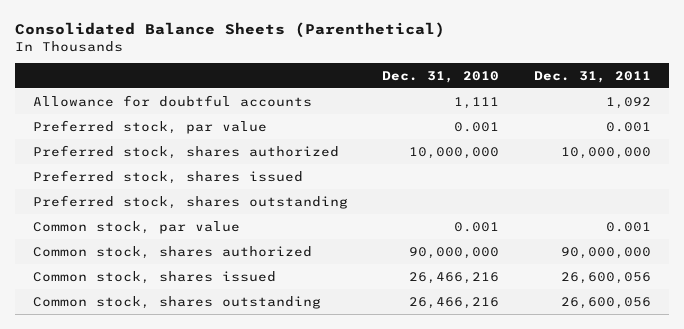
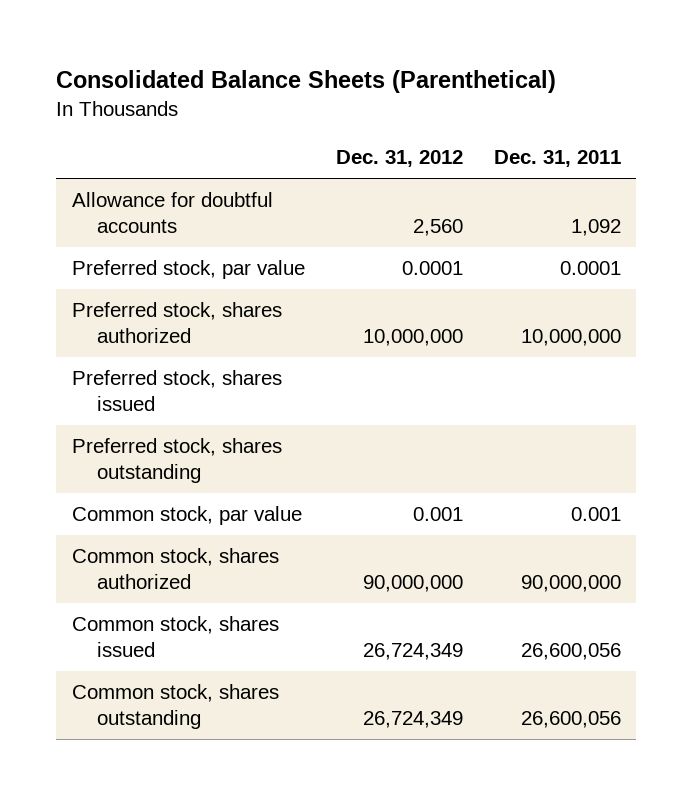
[382,70,500,83] Dec. 31, 2010 -> none
none -> [335,150,463,168] Dec. 31, 2012
[606,121,652,132] 0.001 -> [559,261,621,276] 0.0001

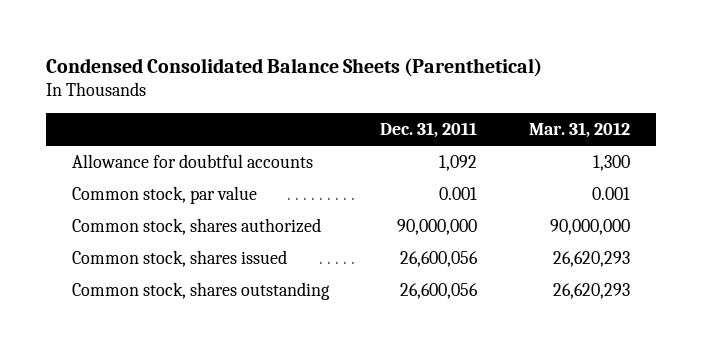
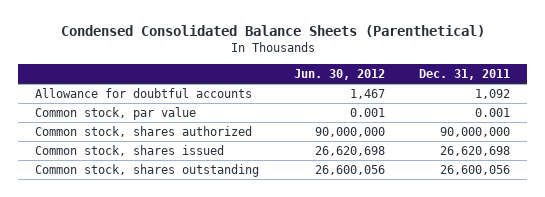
[528,122,630,139] Mar. 31, 2012 -> none
none -> [293,69,385,81] Jun. 30, 2012
[400,250,479,267] 26,600,056 -> [440,145,511,156] 26,620,698

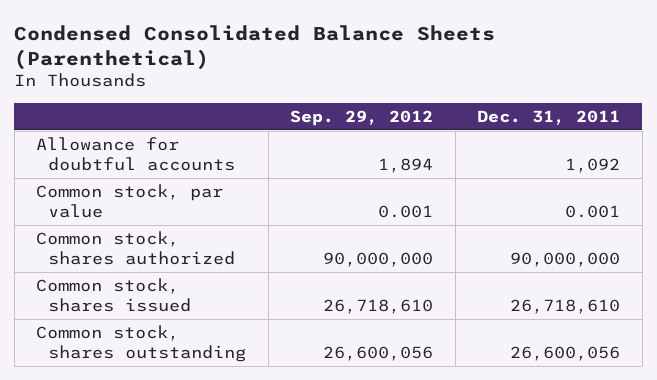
[293,69,385,81] Jun. 30, 2012 -> none
none -> [290,109,434,126] Sep. 29, 2012
[440,145,511,156] 26,620,698 -> [510,298,621,314] 26,718,610

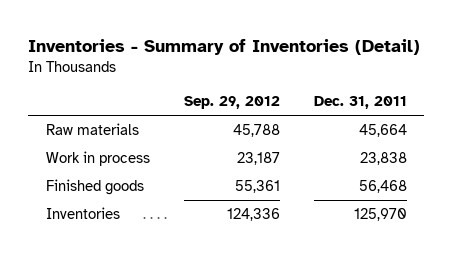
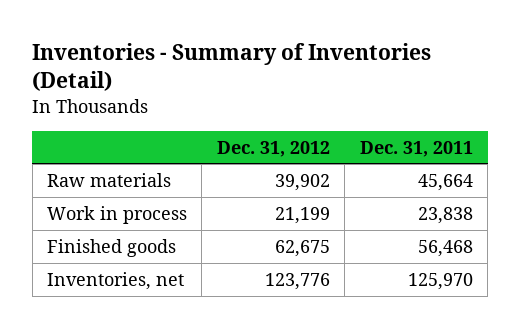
[183,96,280,110] Sep. 29, 2012 -> none
none -> [216,140,330,157] Dec. 31, 2012
[45,206,120,219] Inventories -> [46,271,184,290] Inventories, net

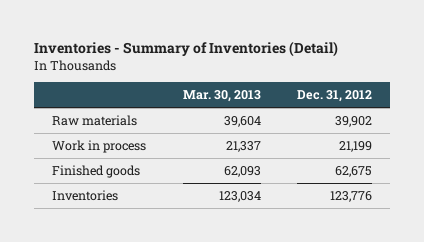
[359,140,473,157] Dec. 31, 2011 -> none
none -> [182,90,261,103] Mar. 30, 2013
[46,271,184,290] Inventories, net -> [52,189,119,201] Inventories

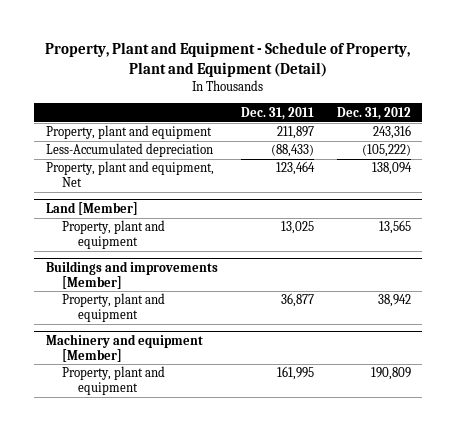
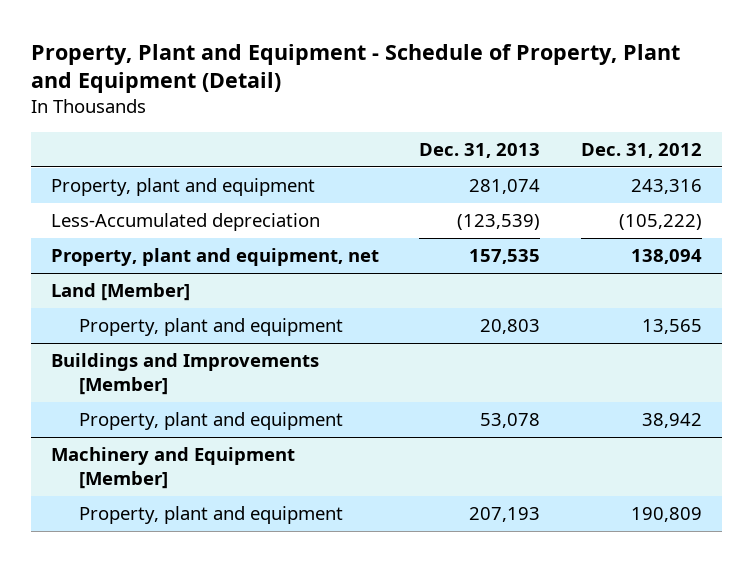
[240,106,314,120] Dec. 31, 2011 -> none
none -> [419,143,541,159] Dec. 31, 2013
[45,161,214,188] Property, plant and equipment, Net -> [51,248,380,267] Property, plant and equipment, net
[45,260,218,289] Buildings and improvements [Member] -> [51,353,320,396] Buildings and Improvements [Member]
[45,333,203,362] Machinery and equipment [Member] -> [51,447,296,490] Machinery and Equipment [Member]

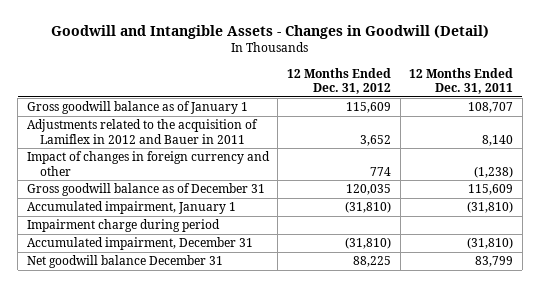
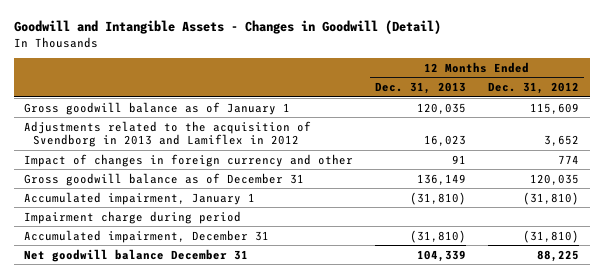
[409,67,514,95] 12 Months Ended Dec. 31, 2011 -> none
none -> [375,82,467,95] Dec. 31, 2013
[26,119,258,144] Adjustments related to the acquisition of Lamiflex in 2012 and Bauer in 2011 -> [24,120,312,148] Adjustments related to the acquisition of Svendborg in 2013 and Lamiflex in 2012

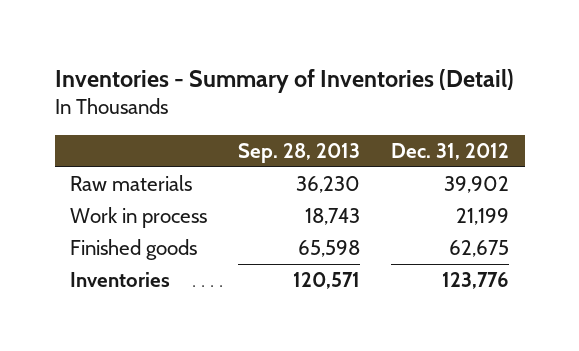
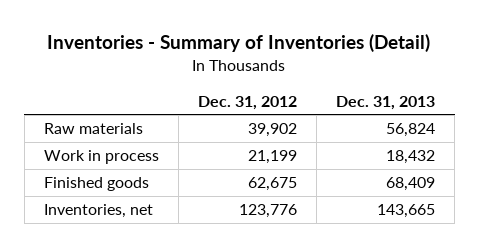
[238,143,361,164] Sep. 28, 2013 -> none
none -> [336,95,436,110] Dec. 31, 2013
[70,272,171,288] Inventories -> [43,204,153,219] Inventories, net

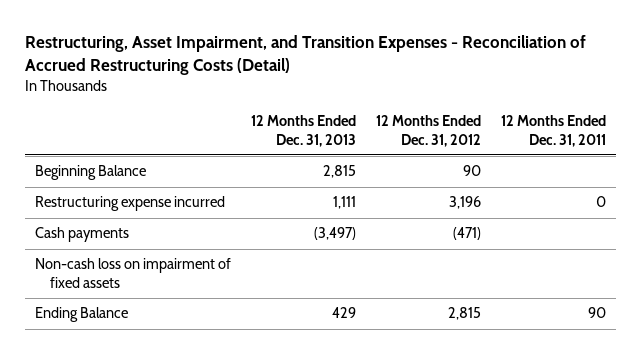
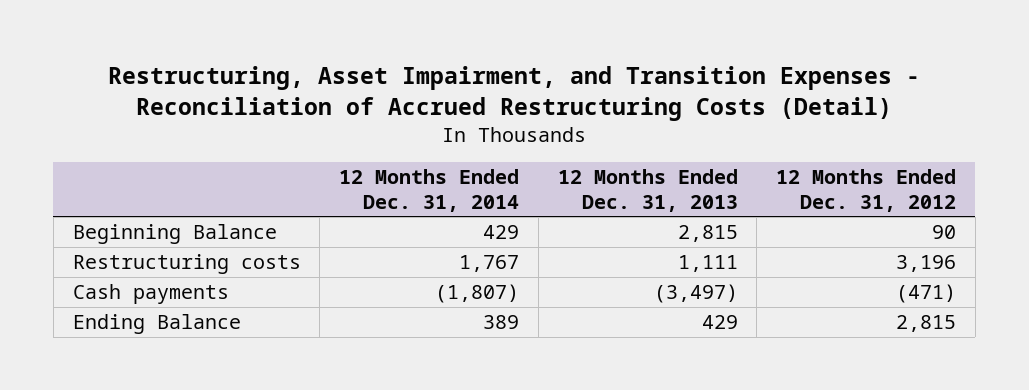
[501,114,607,147] 12 Months Ended Dec. 31, 2011 -> none
none -> [339,169,520,212] 12 Months Ended Dec. 31, 2014
[34,196,225,212] Restructuring expense incurred -> [72,253,301,274] Restructuring costs
[34,258,231,289] Non-cash loss on impairment of fixed assets -> none

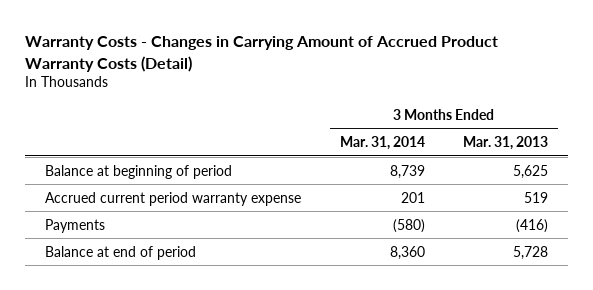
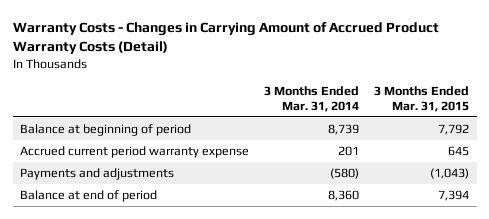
[463,136,549,151] Mar. 31, 2013 -> none
none -> [374,86,470,112] 3 Months Ended Mar. 31, 2015
[44,218,105,233] Payments -> [20,168,175,181] Payments and adjustments

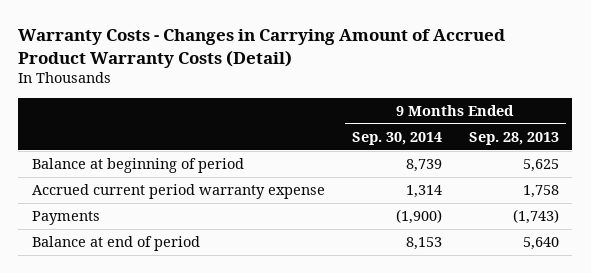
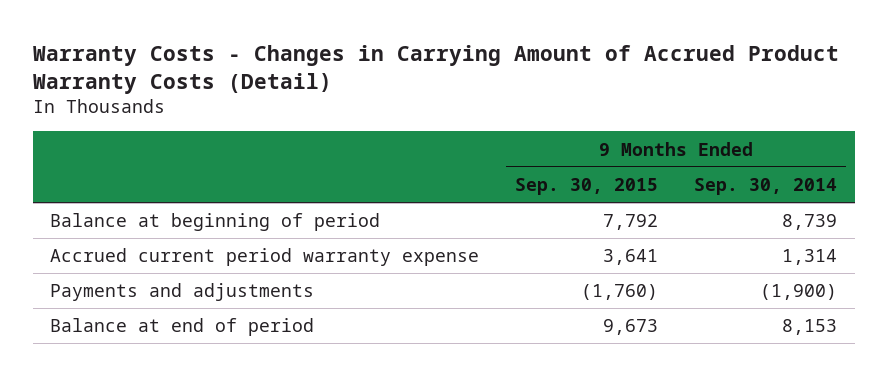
[468,132,559,146] Sep. 28, 2013 -> none
none -> [515,178,659,196] Sep. 30, 2015
[31,211,100,226] Payments -> [50,283,315,302] Payments and adjustments

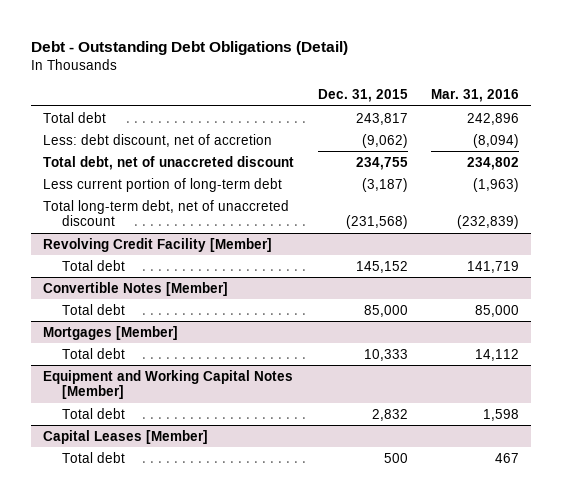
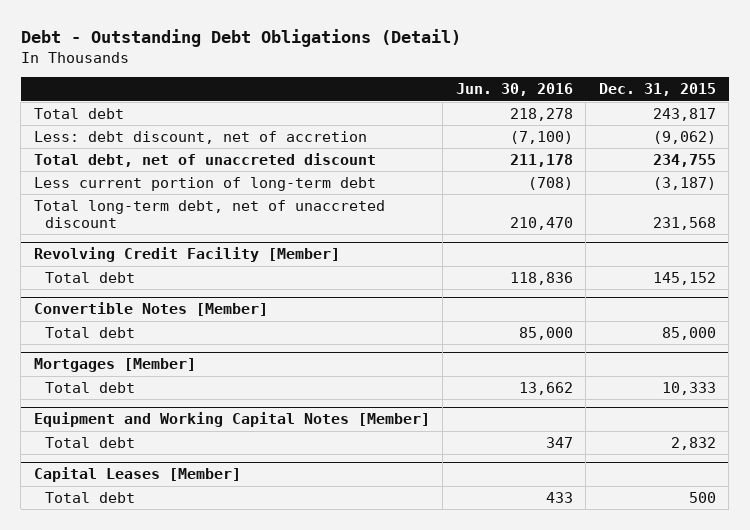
[431,89,520,103] Mar. 31, 2016 -> none
none -> [455,83,573,97] Jun. 30, 2016
[345,215,408,230] (231,568) -> [652,216,716,230] 231,568

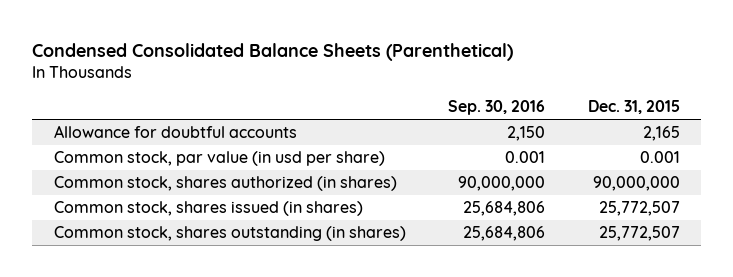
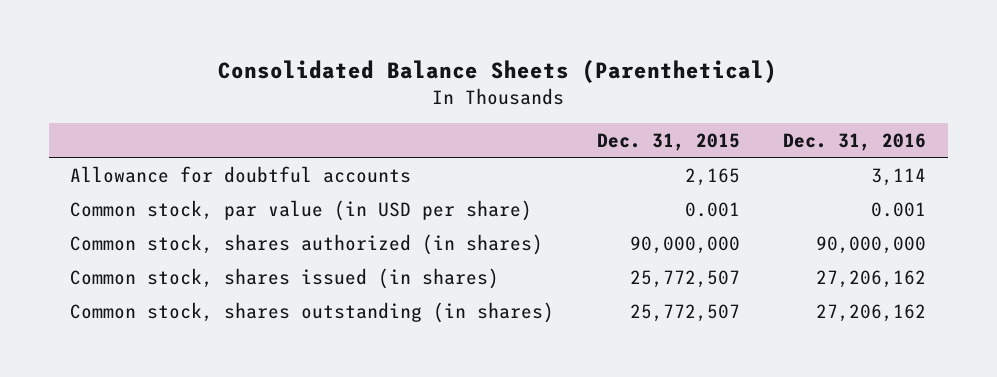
[32,42,514,61] Condensed Consolidated Balance Sheets (Parenthetical) -> [218,60,778,84] Consolidated Balance Sheets (Parenthetical)
[448,100,546,116] Sep. 30, 2016 -> none
none -> [783,132,927,151] Dec. 31, 2016
[53,151,385,167] Common stock, par value (in usd per share) -> [70,199,533,221] Common stock, par value (in USD per share)

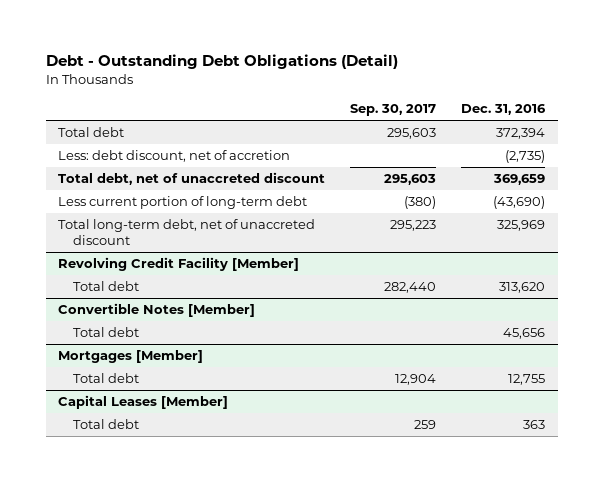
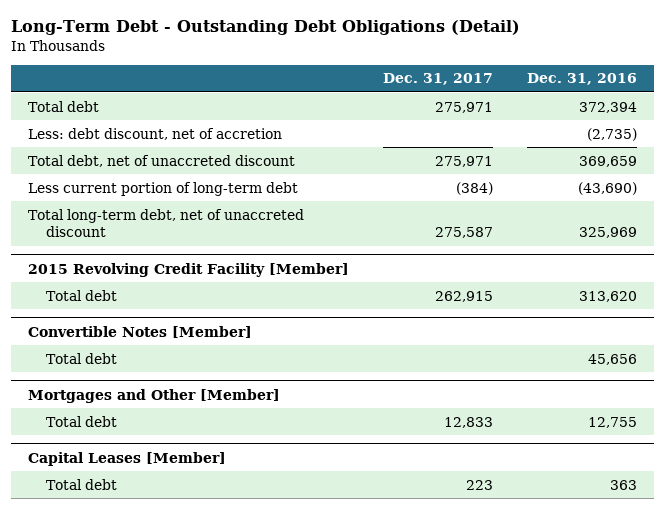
[45,54,398,70] Debt - Outstanding Debt Obligations (Detail) -> [11,20,521,36] Long-Term Debt - Outstanding Debt Obligations (Detail)
[350,104,437,117] Sep. 30, 2017 -> none
none -> [383,73,494,86] Dec. 31, 2017
[58,257,300,272] Revolving Credit Facility [Member] -> [28,262,350,277] 2015 Revolving Credit Facility [Member]
[58,350,204,364] Mortgages [Member] -> [28,388,281,403] Mortgages and Other [Member]

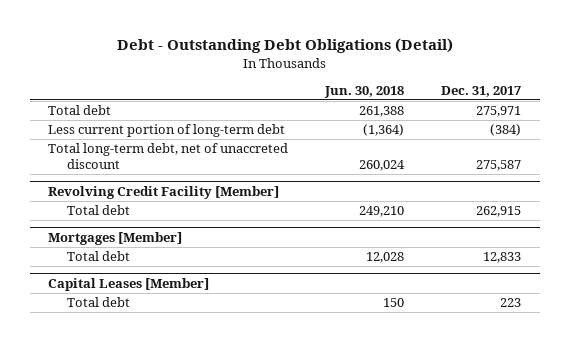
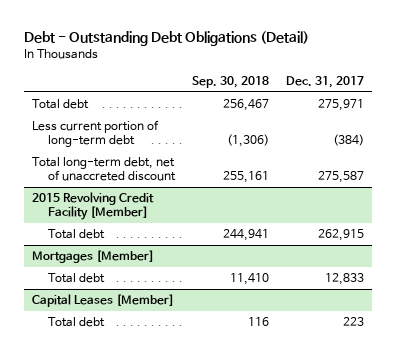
[324,85,405,98] Jun. 30, 2018 -> none
none -> [191,75,269,88] Sep. 30, 2018
[48,186,280,200] Revolving Credit Facility [Member] -> [32,192,155,221] 2015 Revolving Credit Facility [Member]

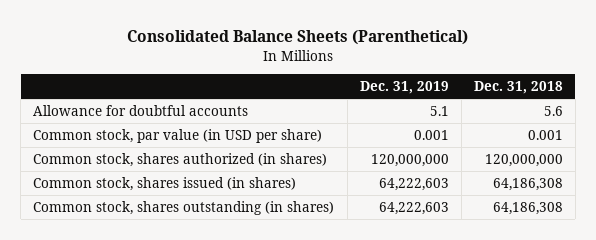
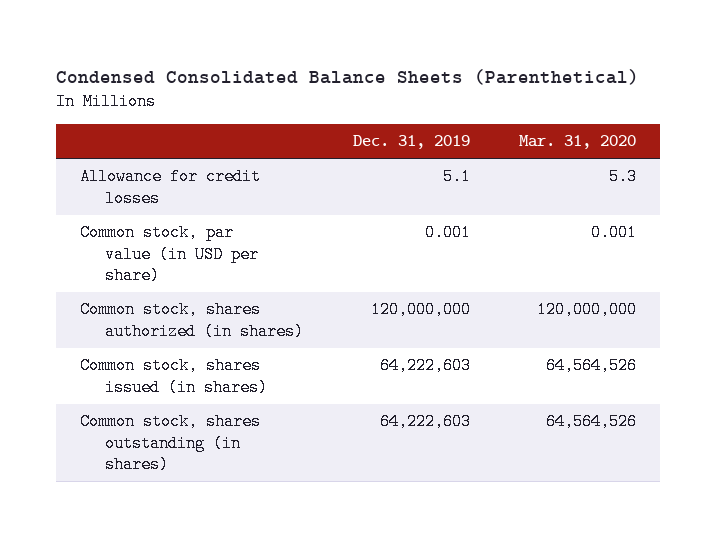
[127,30,469,46] Consolidated Balance Sheets (Parenthetical) -> [55,68,639,85] Condensed Consolidated Balance Sheets (Parenthetical)
[473,81,563,95] Dec. 31, 2018 -> none
none -> [518,135,636,150] Mar. 31, 2020
[33,104,249,116] Allowance for doubtful accounts -> [80,168,262,207] Allowance for credit losses

